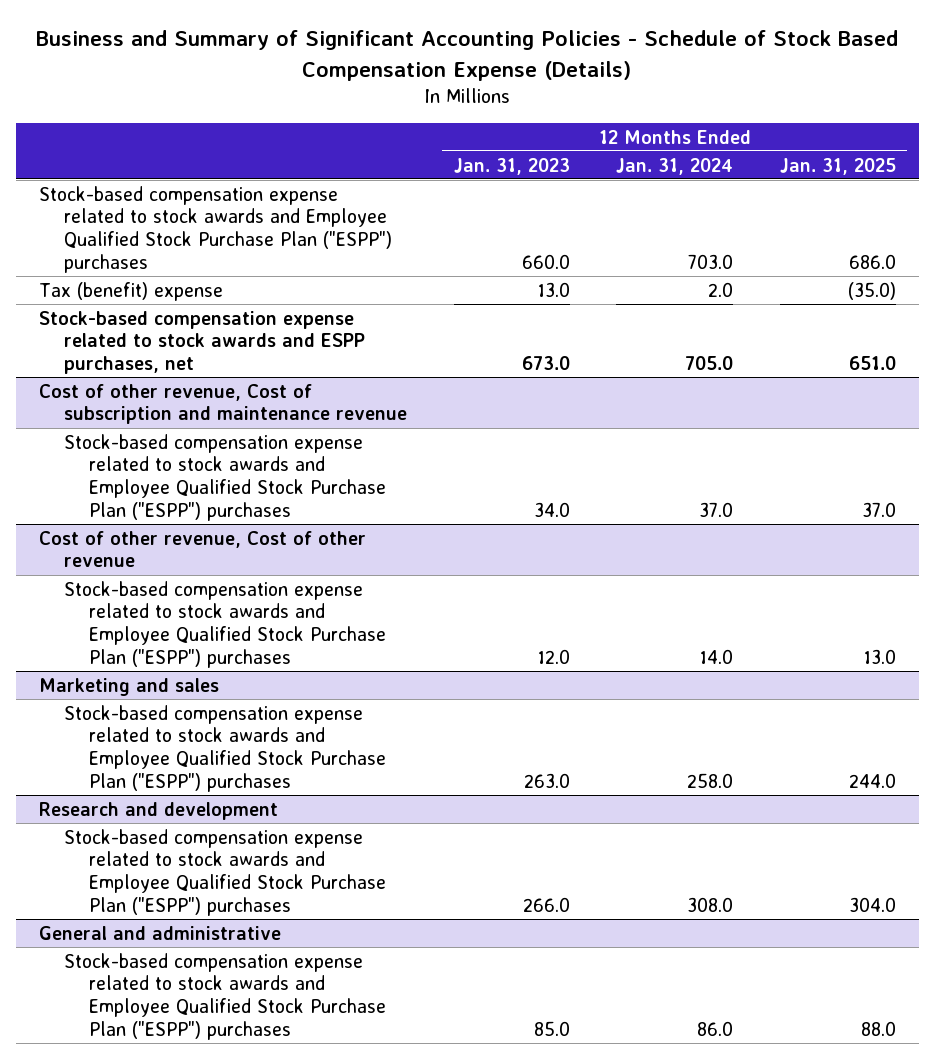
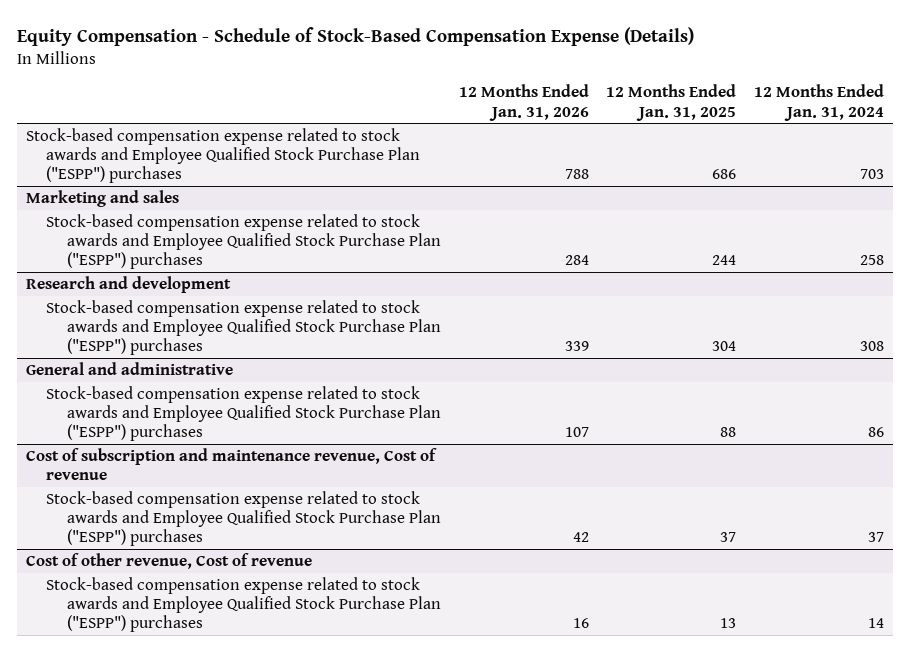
[36,30,899,81] Business and Summary of Significant Accounting Policies - Schedule of Stock Based Compensation Expense (Details) -> [17,27,695,47] Equity Compensation - Schedule of Stock-Based Compensation Expense (Details)
[453,157,570,175] Jan. 31, 2023 -> none
none -> [458,84,589,121] 12 Months Ended Jan. 31, 2026
[39,281,224,301] Tax (benefit) expense -> none
[39,310,366,375] Stock-based compensation expense related to stock awards and ESPP purchases, net -> none
[39,383,408,425] Cost of other revenue, Cost of subscription and maintenance revenue -> none
[64,433,386,521] Stock-based compensation expense related to stock awards and Employee Qualified Stock Purchase Plan ("ESPP") purchases -> none
[39,530,367,568] Cost of other revenue, Cost of other revenue -> none
[64,580,386,668] Stock-based compensation expense related to stock awards and Employee Qualified Stock Purchase Plan ("ESPP") purchases -> none
[688,253,734,269] 703.0 -> [860,169,885,180] 703
[848,253,896,269] 686.0 -> [712,169,737,180] 686
[687,772,734,788] 258.0 -> [860,255,885,266] 258
[848,772,896,788] 244.0 -> [712,255,737,266] 244
[687,896,734,912] 308.0 -> [860,341,885,352] 308
[848,896,896,912] 304.0 -> [712,341,737,352] 304
[697,1020,734,1036] 86.0 -> [868,427,885,438] 86
[860,1020,896,1036] 88.0 -> [720,427,737,438] 88
none -> [25,447,437,481] Cost of subscription and maintenance revenue, Cost of revenue
none -> [46,490,441,547] Stock-based compensation expense related to stock awards and Employee Qualified Stock Purchase Plan ("ESPP") purchases
none -> [25,552,312,569] Cost of other revenue, Cost of revenue
none -> [46,576,441,633] Stock-based compensation expense related to stock awards and Employee Qualified Stock Purchase Plan ("ESPP") purchases

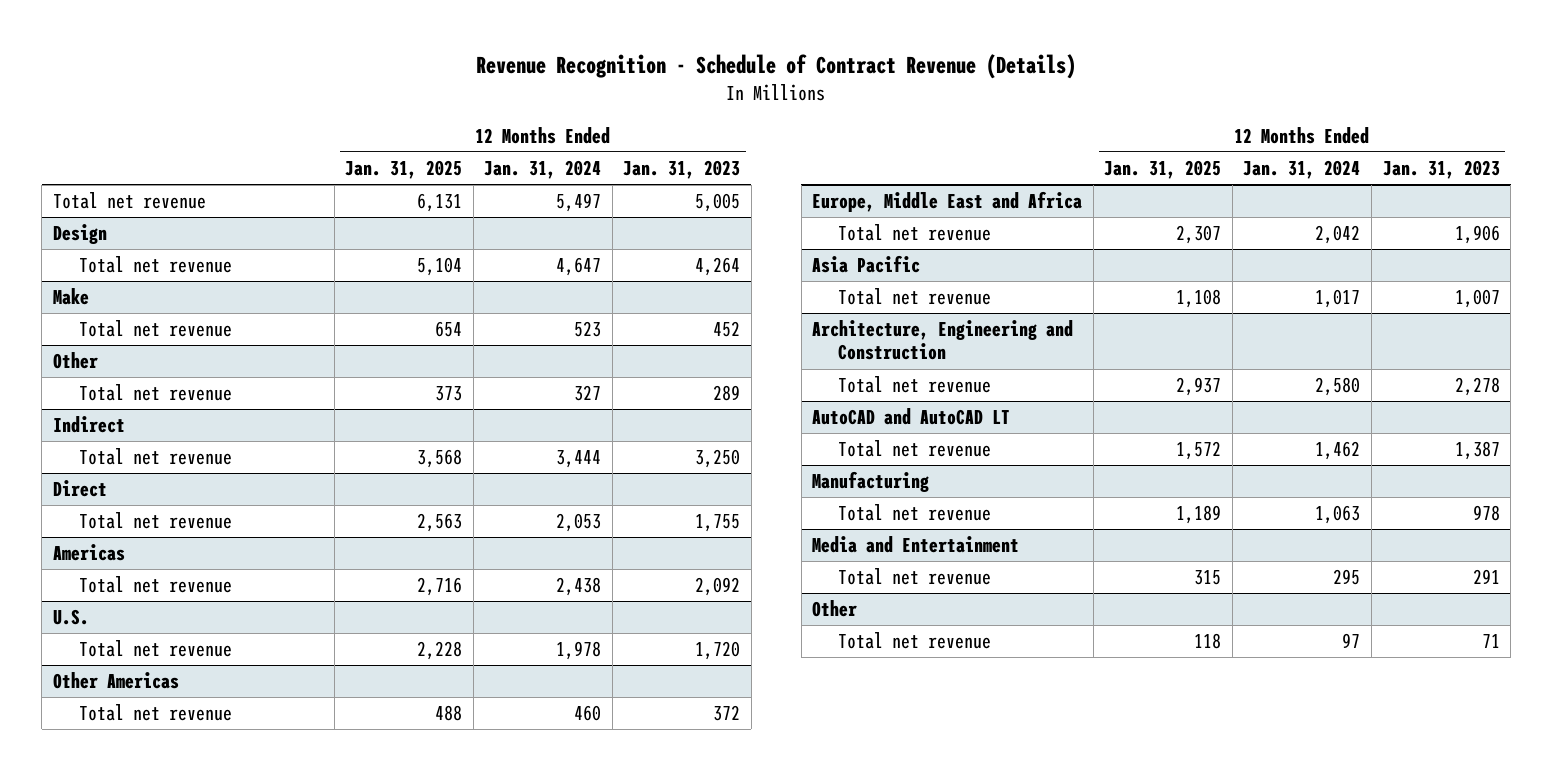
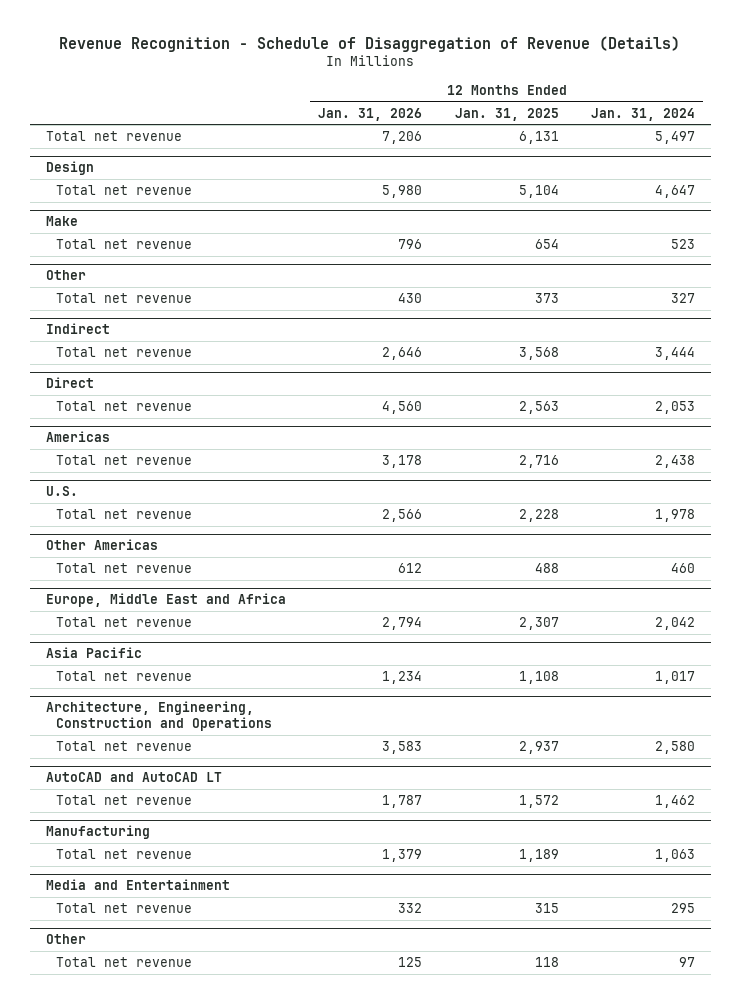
[476,53,1077,79] Revenue Recognition - Schedule of Contract Revenue (Details) -> [59,36,681,53] Revenue Recognition - Schedule of Disaggregation of Revenue (Details)
[623,160,741,180] Jan. 31, 2023 -> none
none -> [318,107,423,121] Jan. 31, 2026
[812,320,1074,361] Architecture, Engineering and Construction -> [45,701,272,732] Architecture, Engineering, Construction and Operations

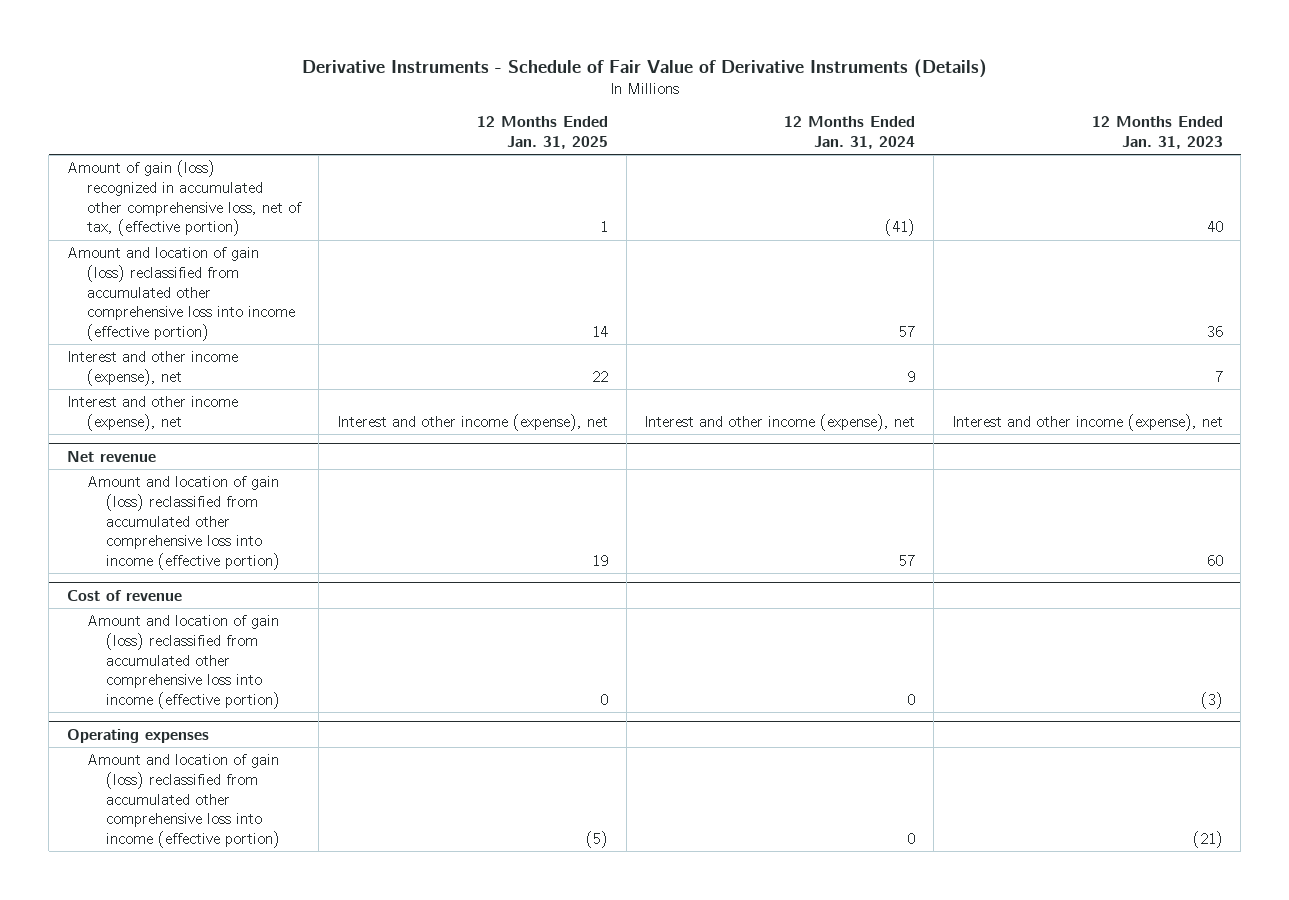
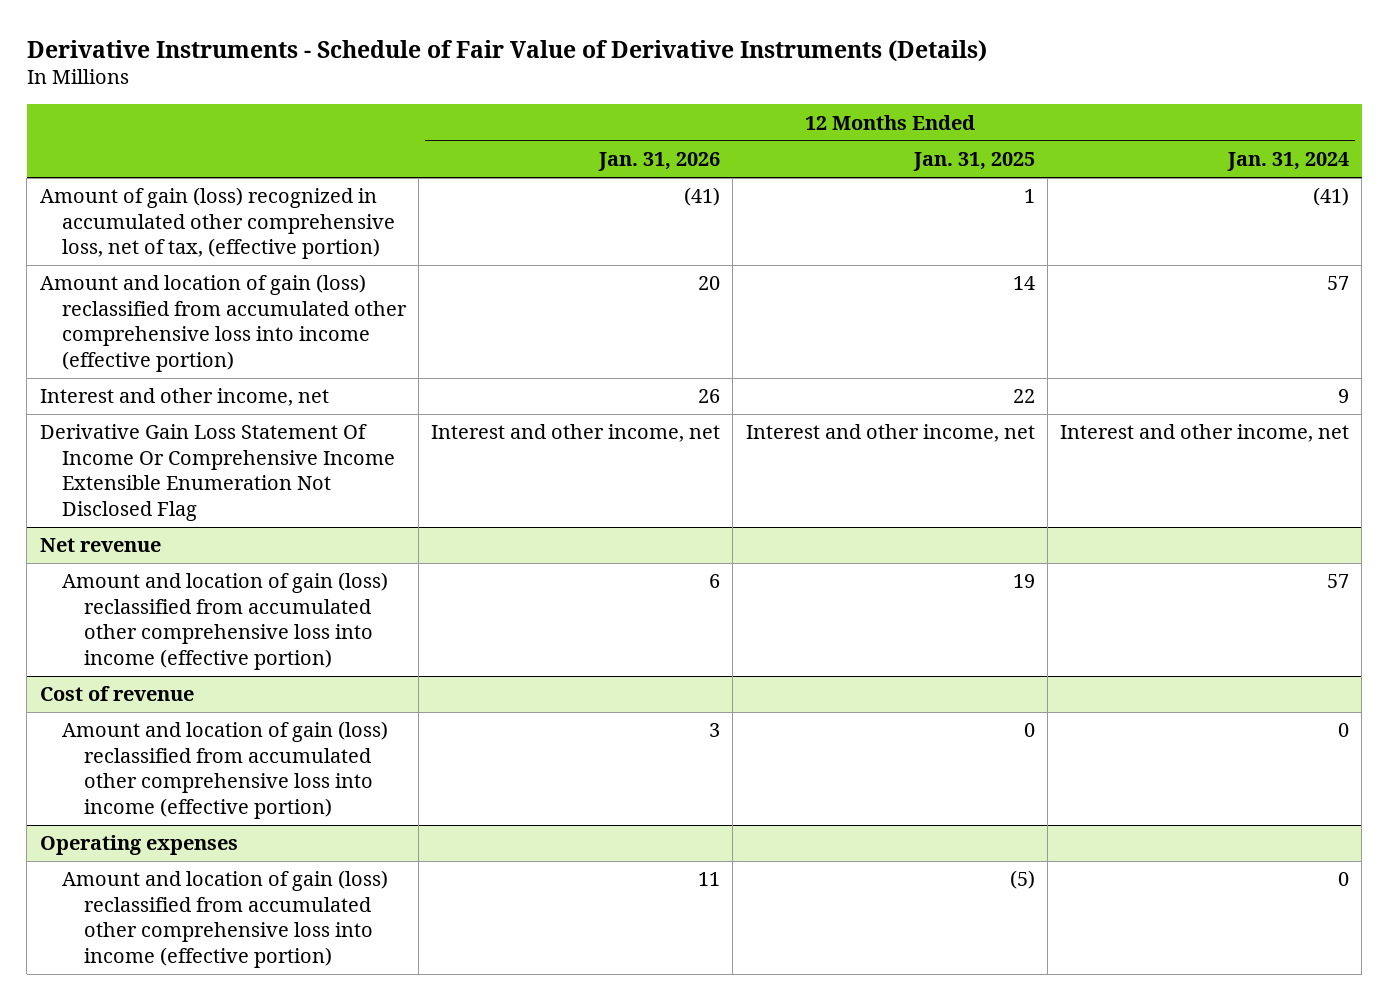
[1091,115,1223,149] 12 Months Ended Jan. 31, 2023 -> none
none -> [598,151,721,171] Jan. 31, 2026
[66,395,238,431] Interest and other income (expense), net -> none
[66,350,238,386] Interest and other income (expense), net -> [39,388,329,407] Interest and other income, net
none -> [39,424,395,521] Derivative Gain Loss Statement Of Income Or Comprehensive Income Extensible Enumeration Not Disclosed Flag

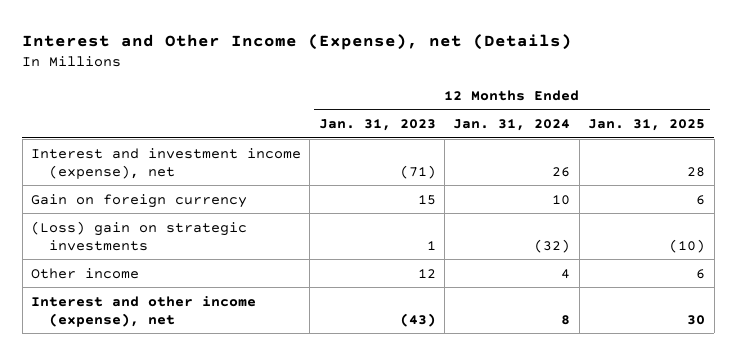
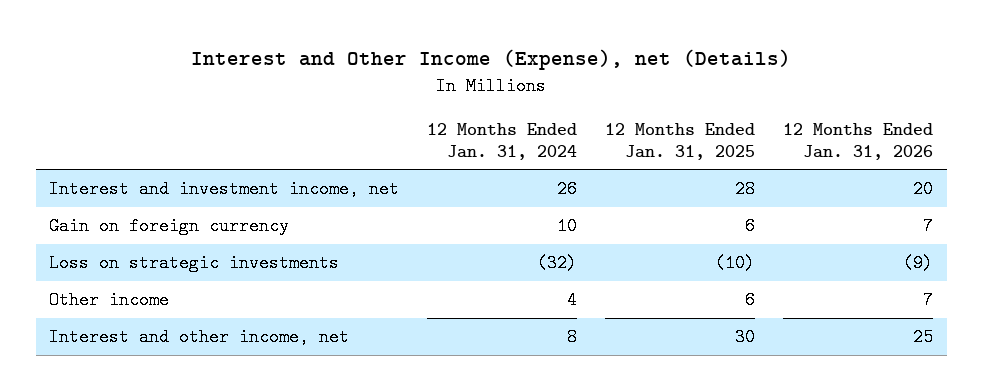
[318,119,436,132] Jan. 31, 2023 -> none
none -> [782,122,933,160] 12 Months Ended Jan. 31, 2026
[30,147,301,179] Interest and investment income (expense), net -> [49,180,400,199] Interest and investment income, net
[30,220,247,251] (Loss) gain on strategic investments -> [49,254,340,273] Loss on strategic investments
[30,295,256,327] Interest and other income (expense), net -> [49,328,350,347] Interest and other income, net

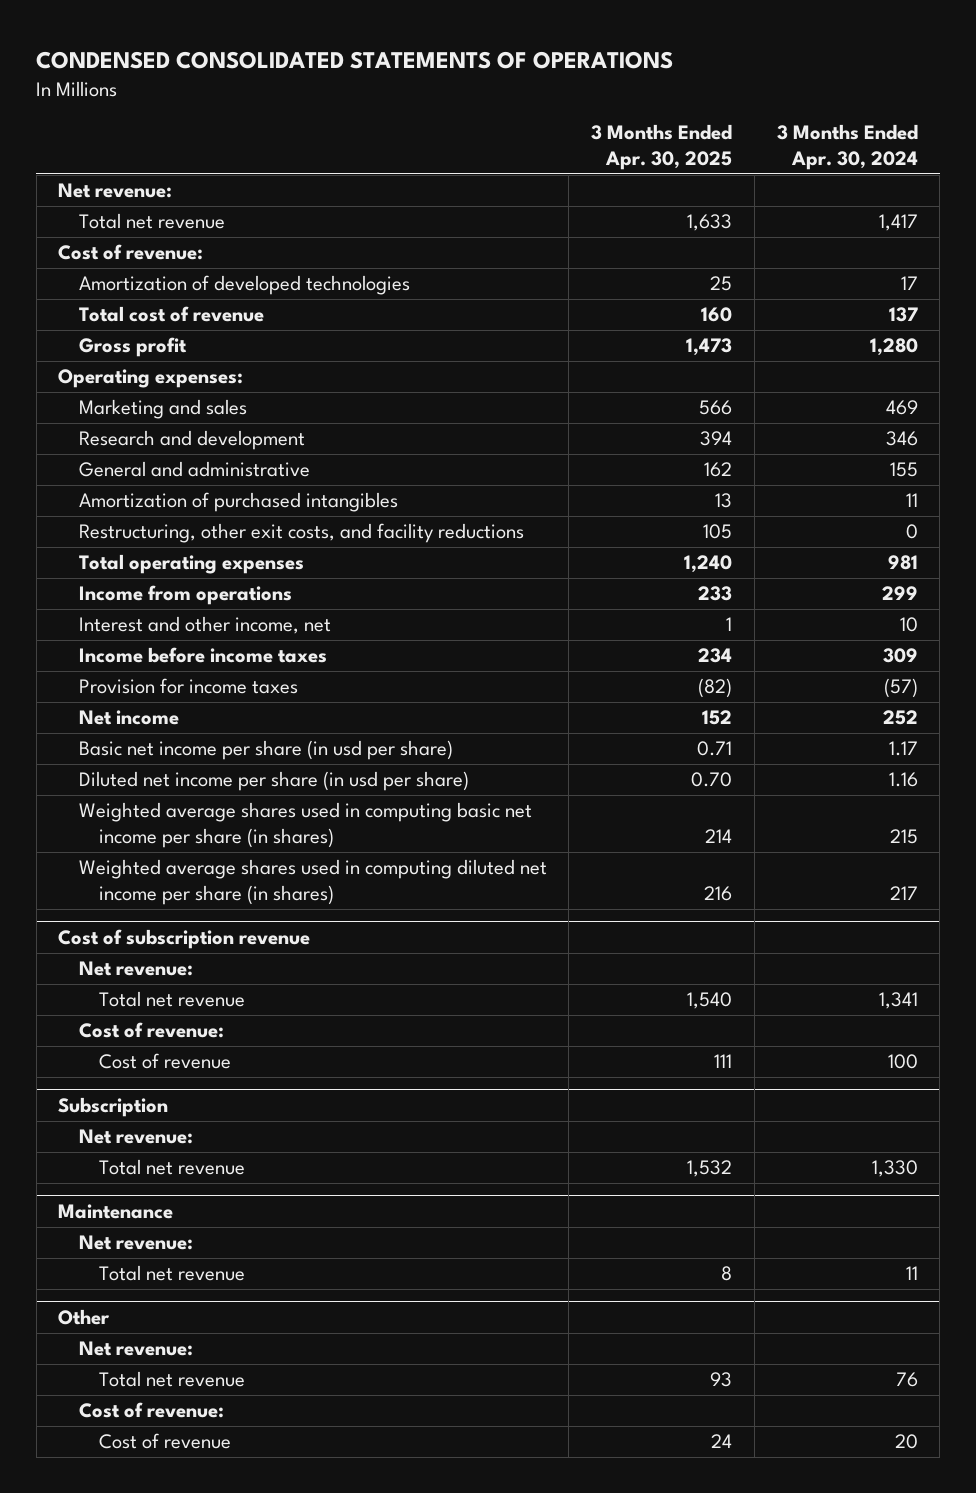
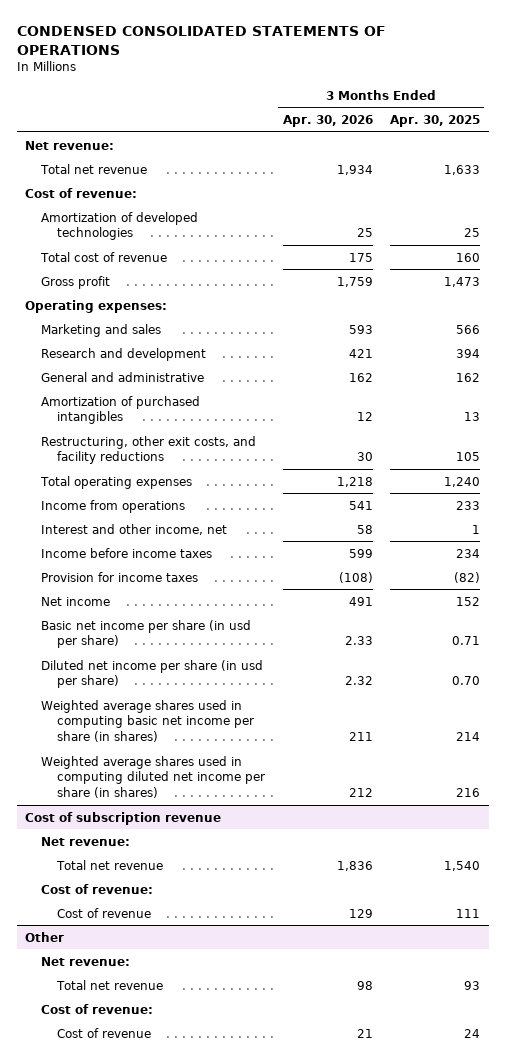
[776,124,918,171] 3 Months Ended Apr. 30, 2024 -> none
none -> [282,115,373,128] Apr. 30, 2026
[58,1097,169,1118] Subscription -> none
[78,1129,193,1145] Net revenue: -> none
[99,1159,246,1176] Total net revenue -> none
[58,1204,174,1220] Maintenance -> none
[78,1235,193,1251] Net revenue: -> none
[99,1265,246,1282] Total net revenue -> none

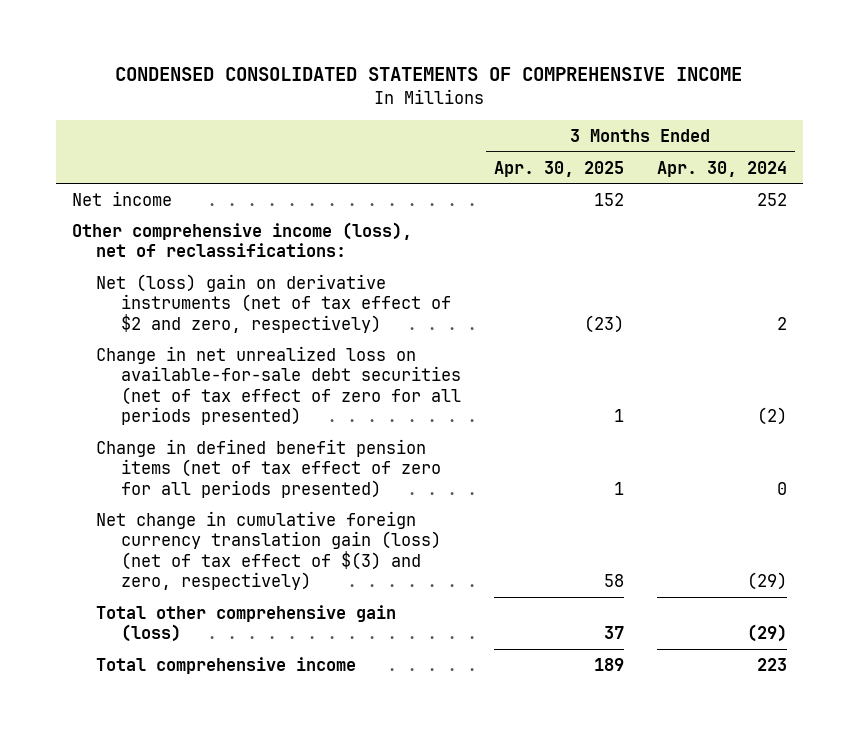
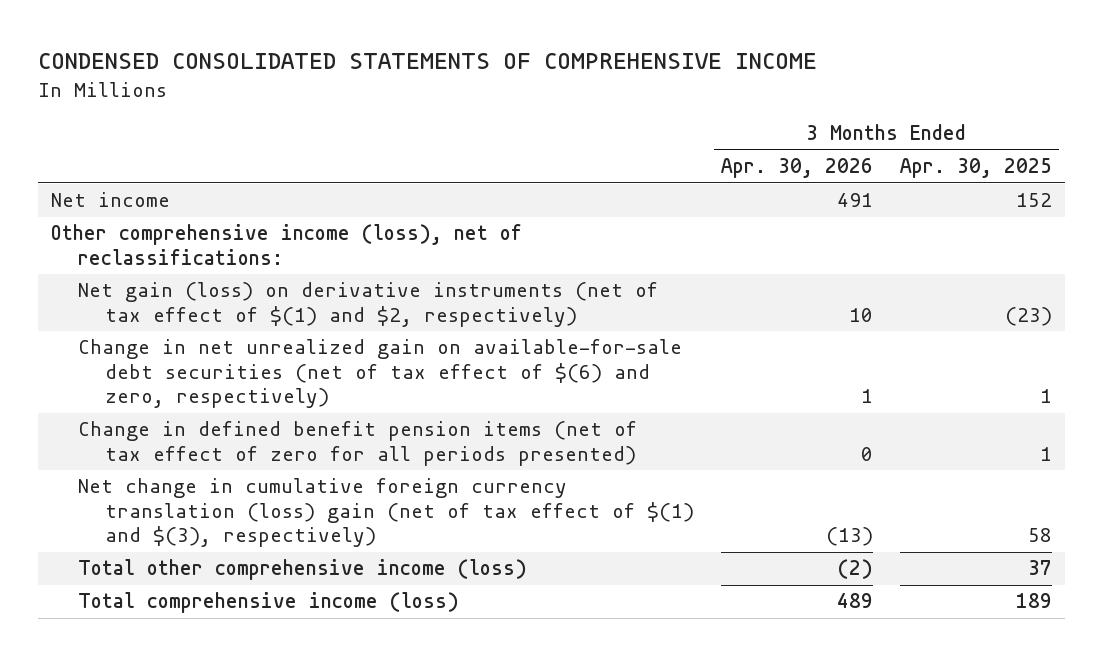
[656,160,787,177] Apr. 30, 2024 -> none
none -> [720,158,873,179] Apr. 30, 2026
[96,273,452,333] Net (loss) gain on derivative instruments (net of tax effect of $2 and zero, respectively) -> [78,282,659,327] Net gain (loss) on derivative instruments (net of tax effect of $(1) and $2, respectively)
[96,345,462,426] Change in net unrealized loss on available-for-sale debt securities (net of tax effect of zero for all periods presented) -> [78,339,683,409] Change in net unrealized gain on available-for-sale debt securities (net of tax effect of $(6) and zero, respectively)
[96,510,442,591] Net change in cumulative foreign currency translation gain (loss) (net of tax effect of $(3) and zero, respectively) -> [78,478,694,548] Net change in cumulative foreign currency translation (loss) gain (net of tax effect of $(1) and $(3), respectively)
[96,604,397,643] Total other comprehensive gain (loss) -> [78,559,528,581] Total other comprehensive income (loss)
[96,656,357,674] Total comprehensive income -> [78,592,460,614] Total comprehensive income (loss)

